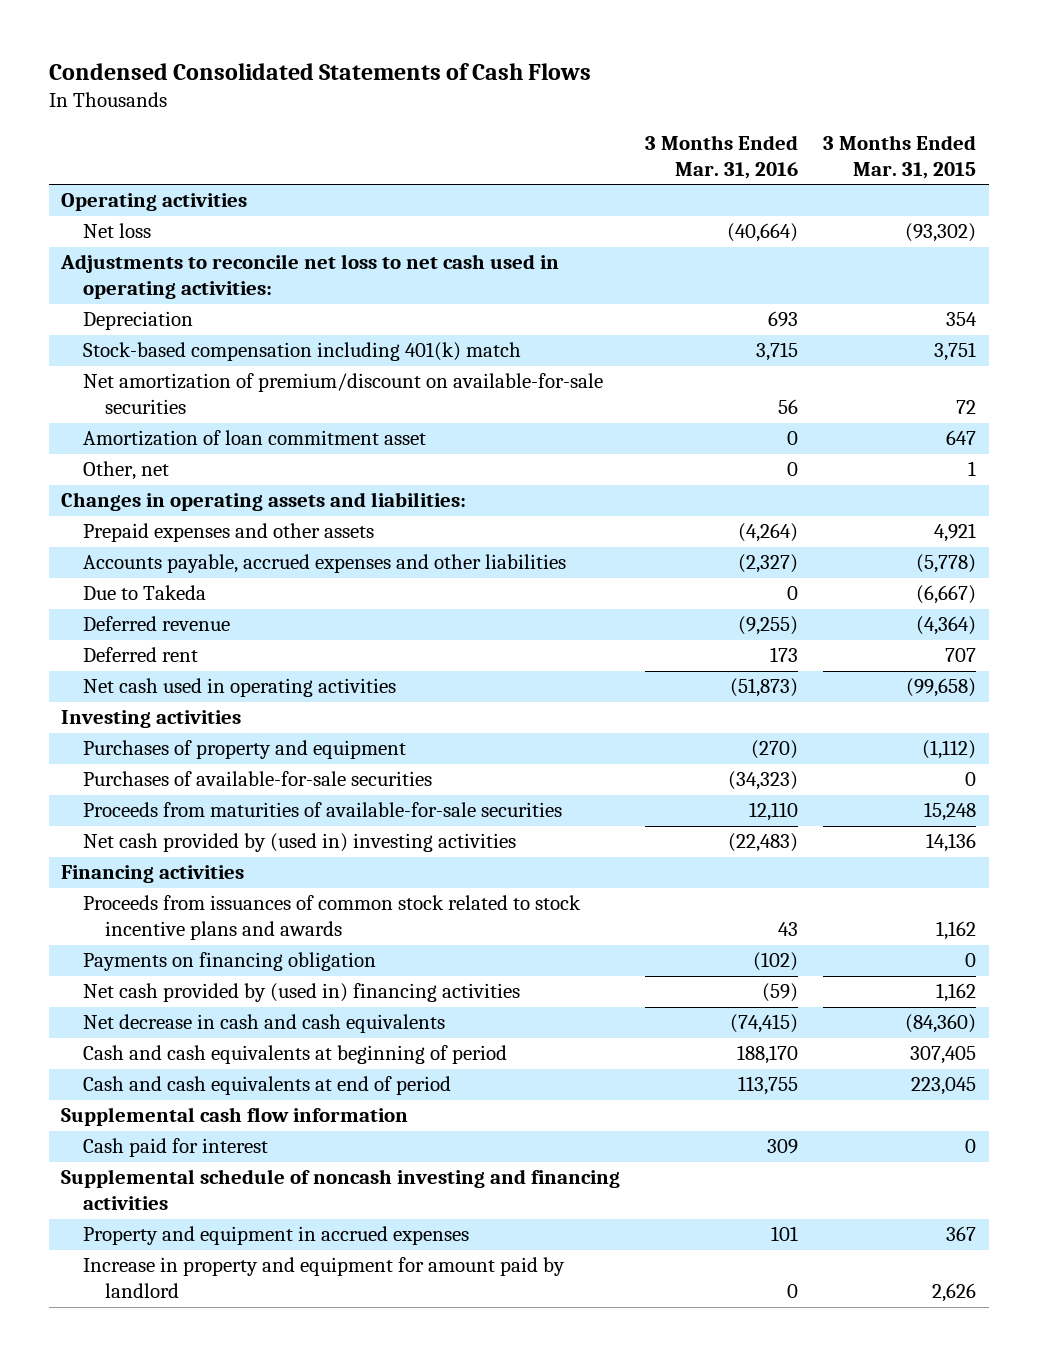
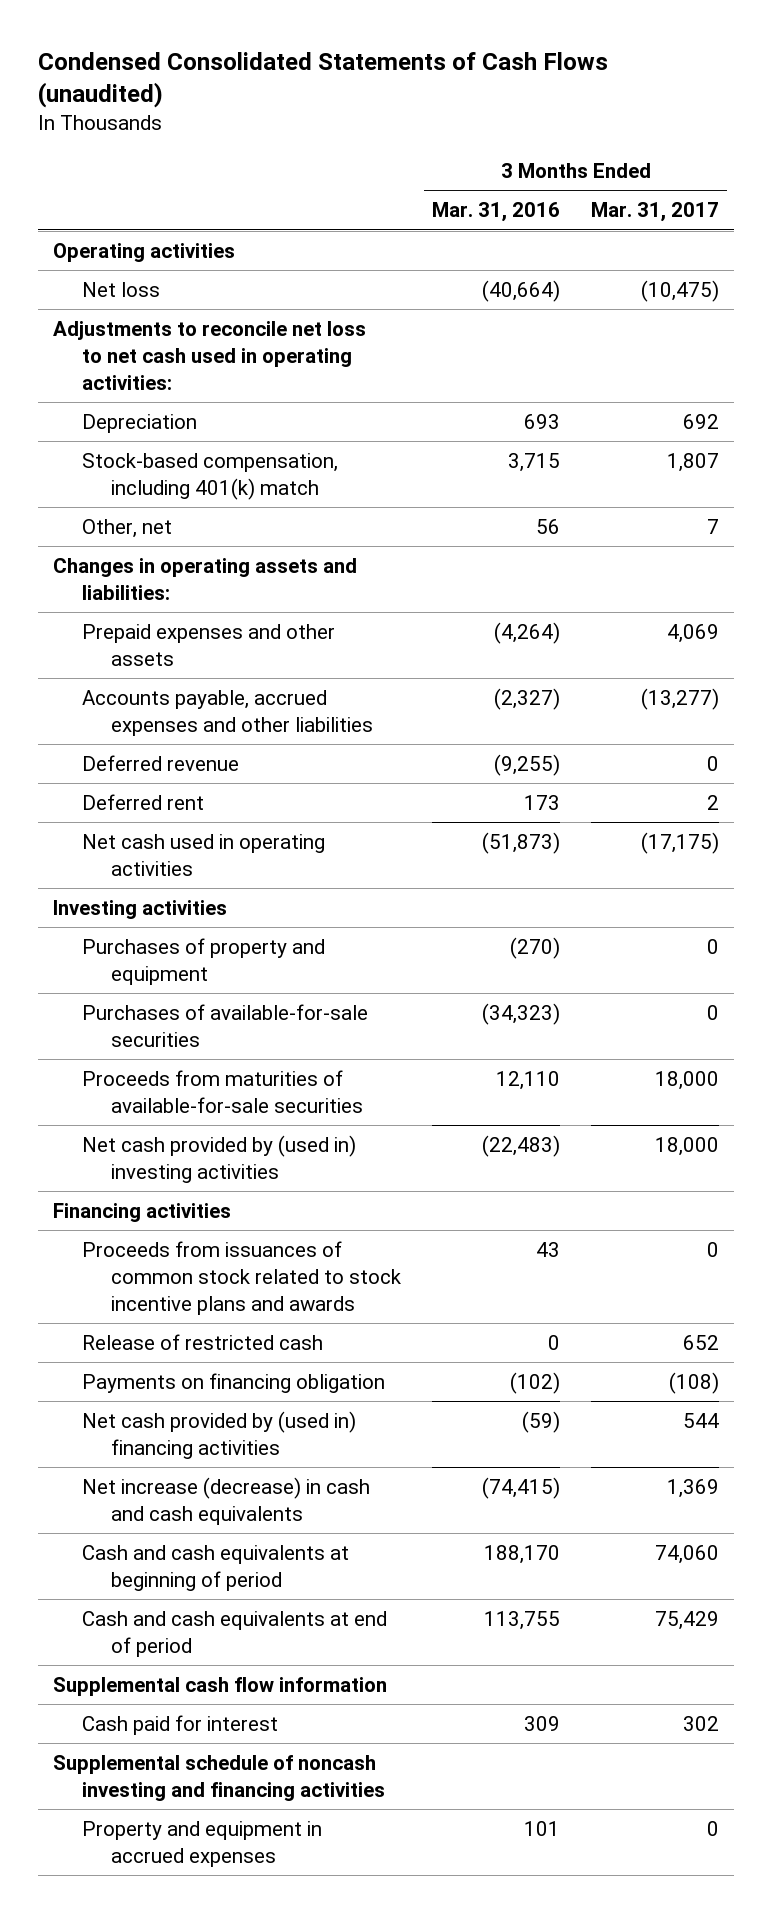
[48,63,591,81] Condensed Consolidated Statements of Cash Flows -> [38,52,609,109] Condensed Consolidated Statements of Cash Flows (unaudited)
[823,135,977,179] 3 Months Ended Mar. 31, 2015 -> none
none -> [591,202,720,223] Mar. 31, 2017
[83,373,604,415] Net amortization of premium/discount on available-for-sale securities -> none
[83,430,427,447] Amortization of loan commitment asset -> none
[83,342,522,362] Stock-based compensation including 401(k) match -> [82,453,339,500] Stock-based compensation, including 401(k) match
[787,462,799,477] 0 -> [536,519,561,535] 56
[83,585,207,601] Due to Takeda -> none
none -> [82,1334,324,1351] Release of restricted cash
[83,1014,446,1034] Net decrease in cash and cash equivalents -> [82,1477,371,1525] Net increase (decrease) in cash and cash equivalents
[83,1257,566,1299] Increase in property and equipment for amount paid by landlord -> none

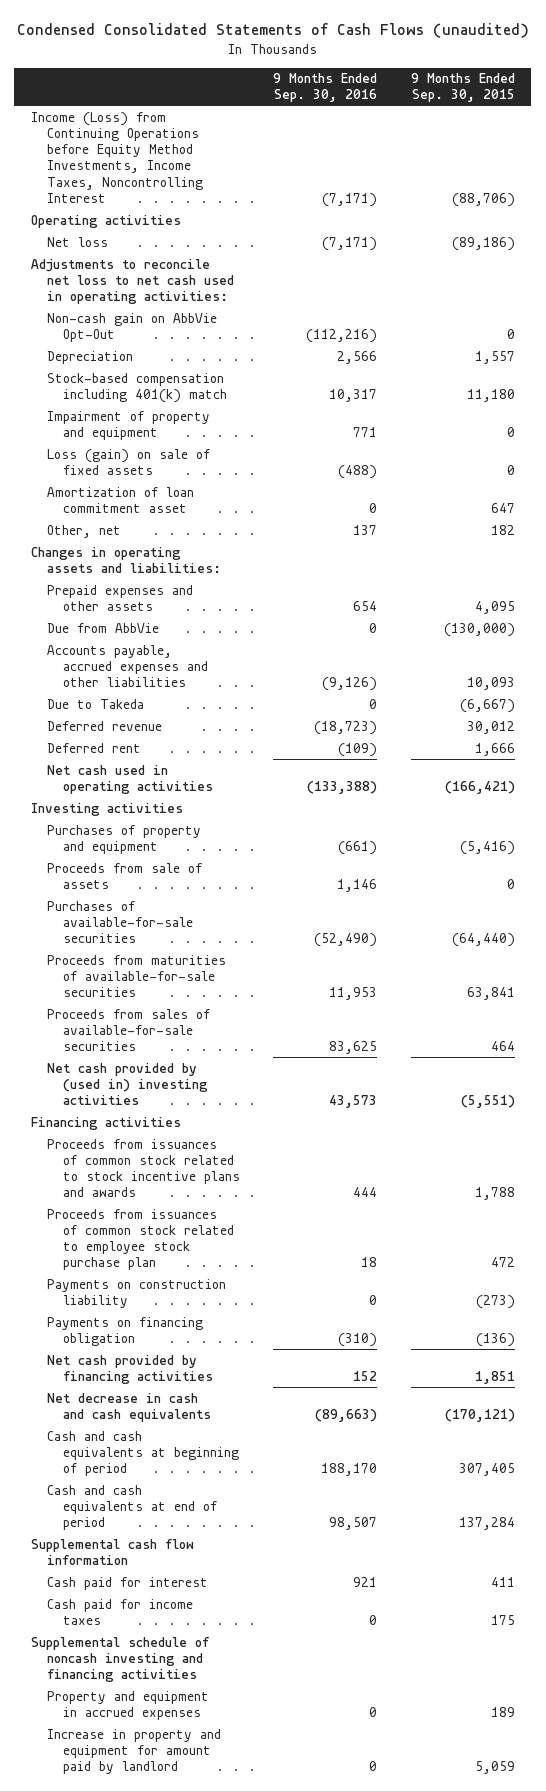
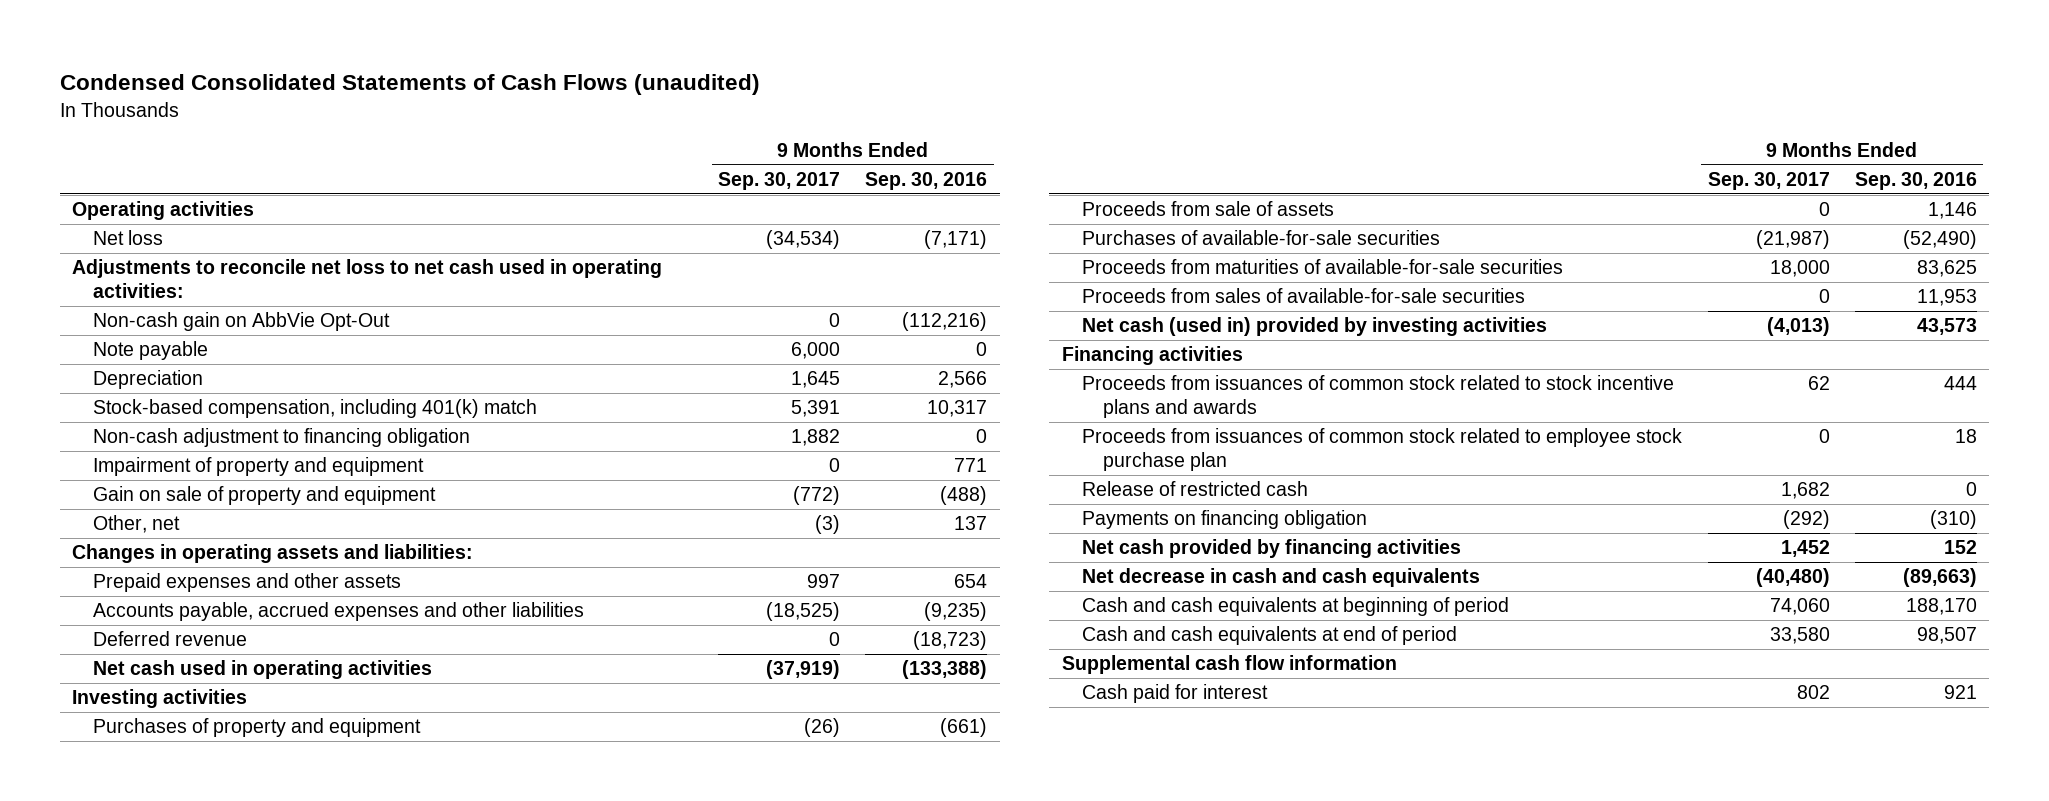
[410,73,515,103] 9 Months Ended Sep. 30, 2015 -> none
none -> [718,172,841,191] Sep. 30, 2017
[31,111,203,203] Income (Loss) from Continuing Operations before Equity Method Investments, Income Taxes, Noncontrolling Interest -> none
none -> [92,341,208,361] Note payable
[46,372,227,403] Stock-based compensation including 401(k) match -> [92,399,537,419] Stock-based compensation, including 401(k) match
none -> [92,428,470,448] Non-cash adjustment to financing obligation
[46,486,194,513] Amortization of loan commitment asset -> none
[46,448,210,475] Loss (gain) on sale of fixed assets -> [92,486,436,506] Gain on sale of property and equipment
[46,622,159,633] Due from AbbVie -> none
[46,698,144,709] Due to Takeda -> none
[322,677,378,692] (9,126) -> [924,602,988,622] (9,235)
[46,742,141,753] Deferred rent -> none
[329,987,378,1001] 11,953 -> [1916,260,1977,278] 83,625
[329,1041,378,1055] 83,625 -> [1916,289,1977,307] 11,953
[46,1062,208,1106] Net cash provided by (used in) investing activities -> [1082,317,1548,337] Net cash (used in) provided by investing activities
[46,1278,226,1308] Payments on construction liability -> none
none -> [1082,481,1309,497] Release of restricted cash
[46,1598,193,1625] Cash paid for income taxes -> none
[31,1636,210,1683] Supplemental schedule of noncash investing and financing activities -> none
[46,1690,209,1720] Property and equipment in accrued expenses -> none
[46,1728,221,1775] Increase in property and equipment for amount paid by landlord -> none

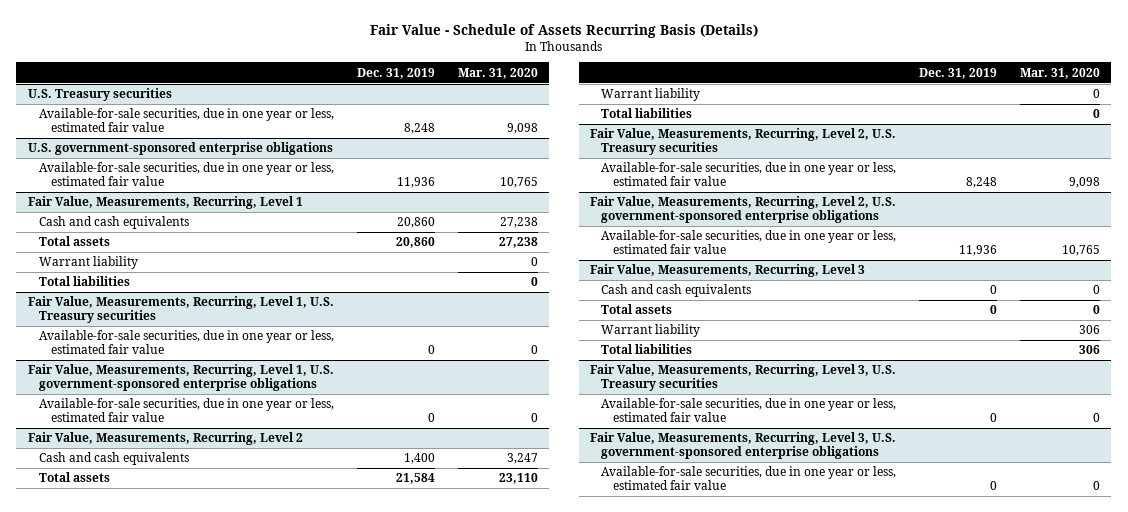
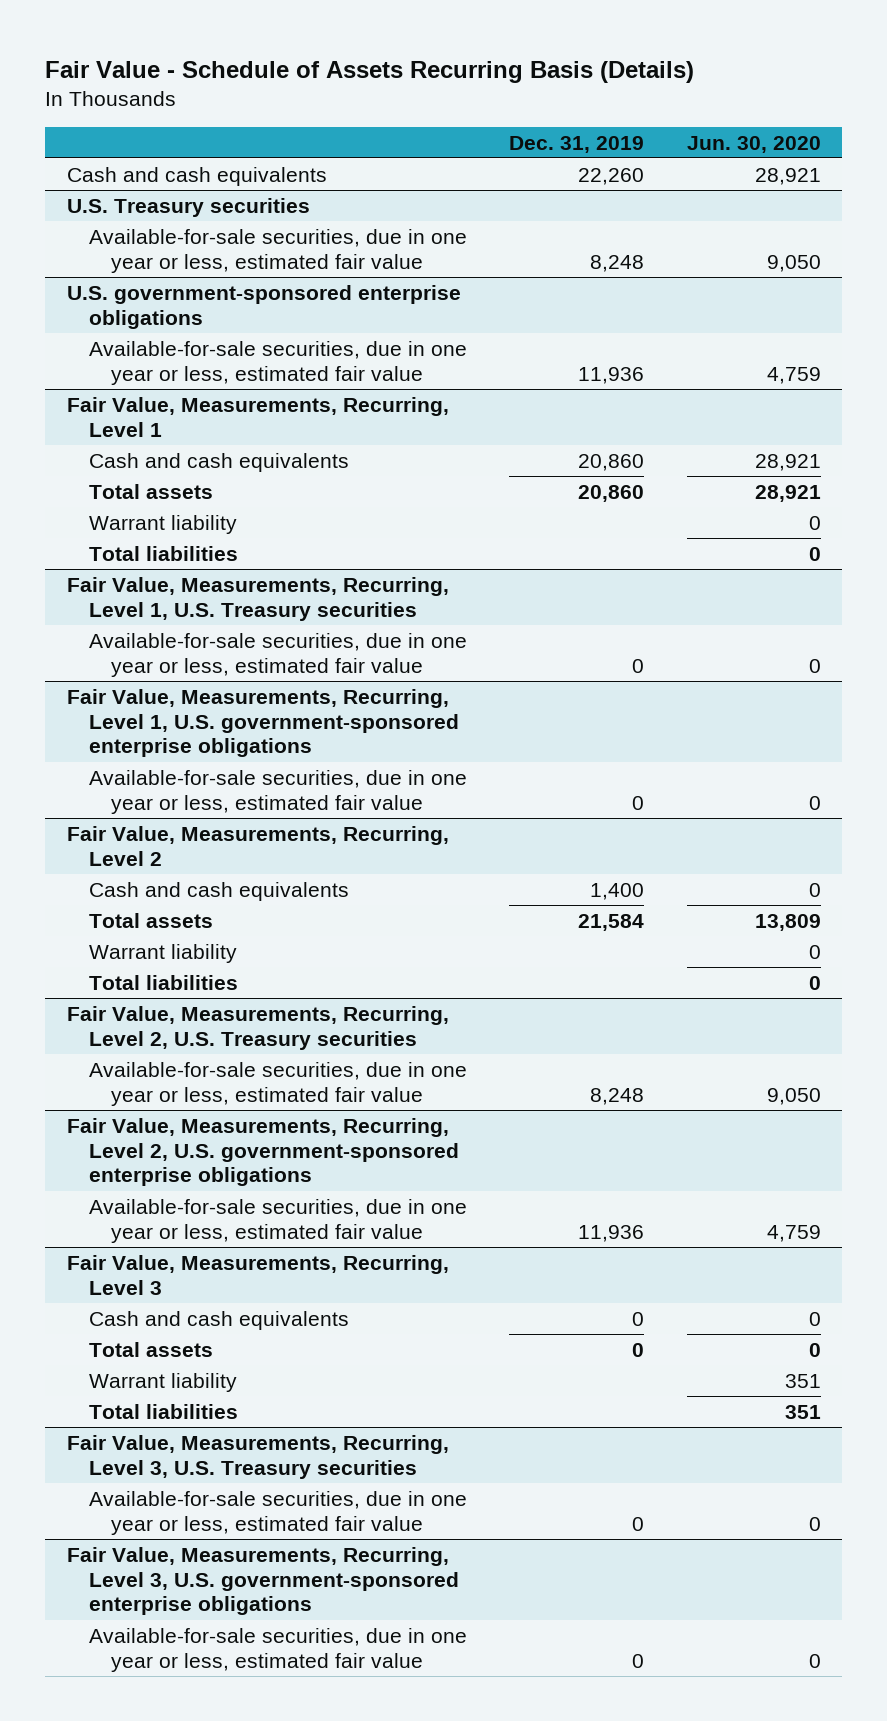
[457,67,538,79] Mar. 31, 2020 -> none
none -> [686,135,821,153] Jun. 30, 2020
none -> [66,166,327,186] Cash and cash equivalents

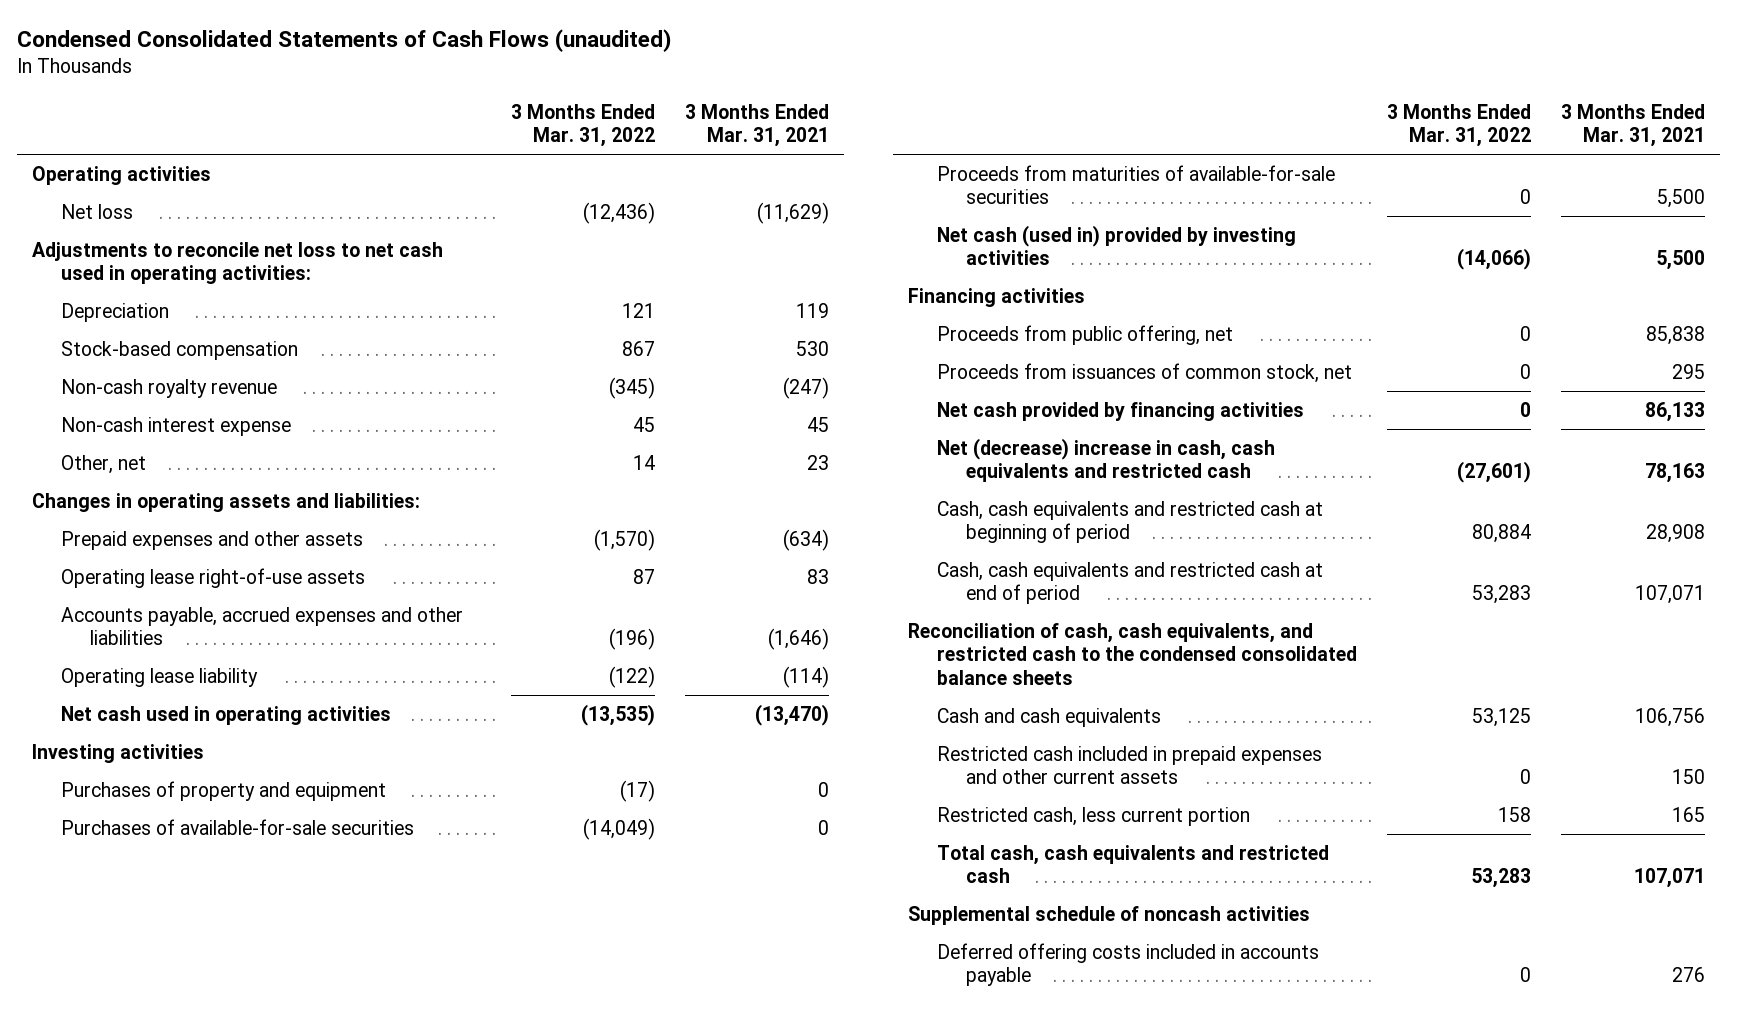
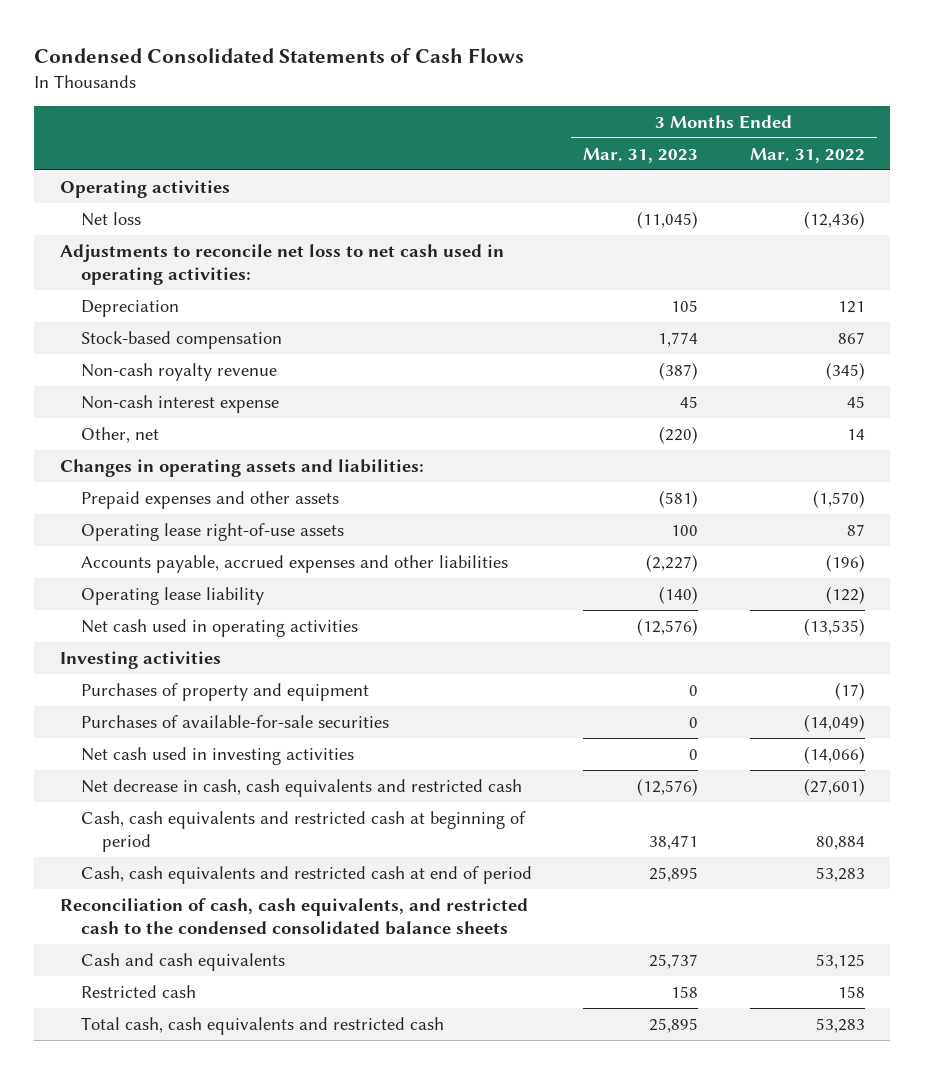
[16,29,671,53] Condensed Consolidated Statements of Cash Flows (unaudited) -> [34,47,525,63] Condensed Consolidated Statements of Cash Flows
[685,103,830,148] 3 Months Ended Mar. 31, 2021 -> none
none -> [583,147,699,163] Mar. 31, 2023
[936,164,1335,205] Proceeds from maturities of available-for-sale securities -> none
[907,287,1085,307] Financing activities -> none
[936,324,1233,345] Proceeds from public offering, net -> none
[936,362,1352,383] Proceeds from issuances of common stock, net -> none
[936,401,1304,421] Net cash provided by financing activities -> none
[936,224,1296,266] Net cash (used in) provided by investing activities -> [81,746,355,765] Net cash used in investing activities
[936,437,1275,483] Net (decrease) increase in cash, cash equivalents and restricted cash -> [81,778,523,797] Net decrease in cash, cash equivalents and restricted cash
[936,745,1322,785] Restricted cash included in prepaid expenses and other current assets -> none
[936,806,1250,826] Restricted cash, less current portion -> [81,984,197,998] Restricted cash
[907,905,1310,925] Supplemental schedule of noncash activities -> none
[936,942,1319,987] Deferred offering costs included in accounts payable -> none

